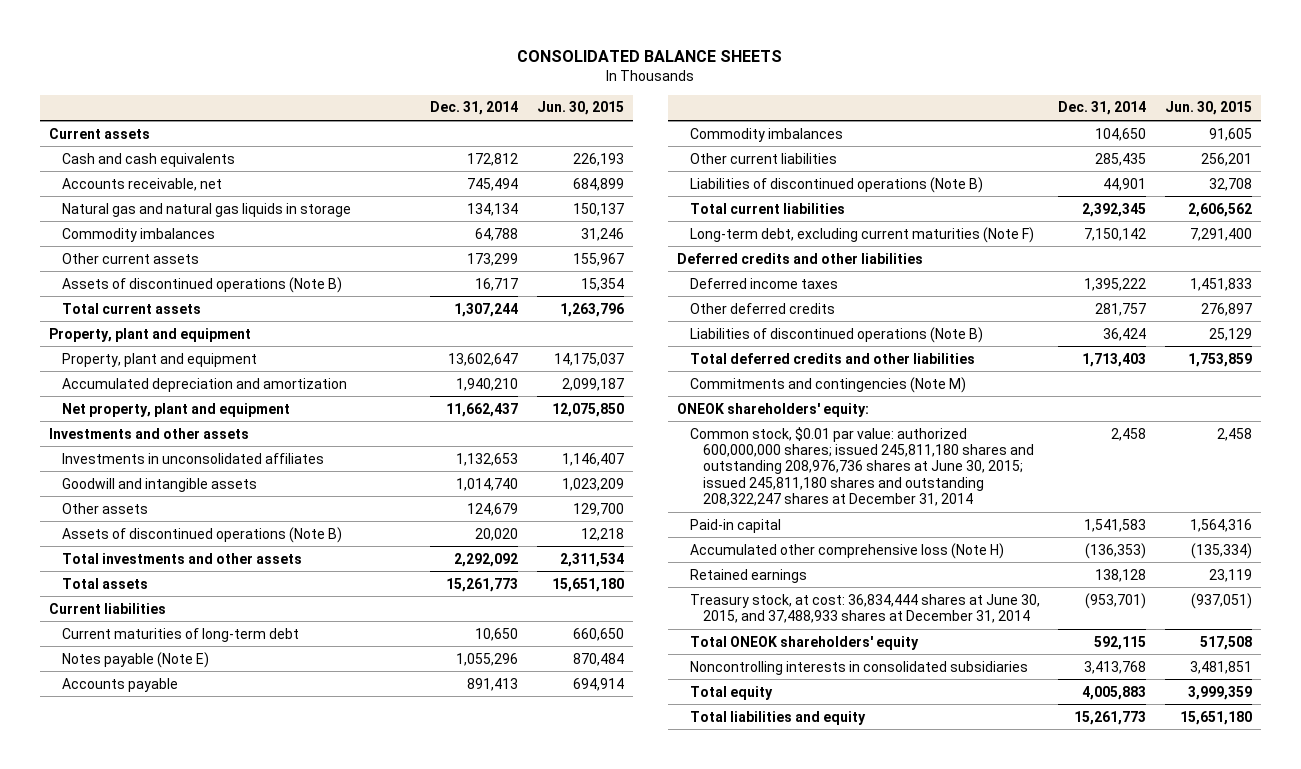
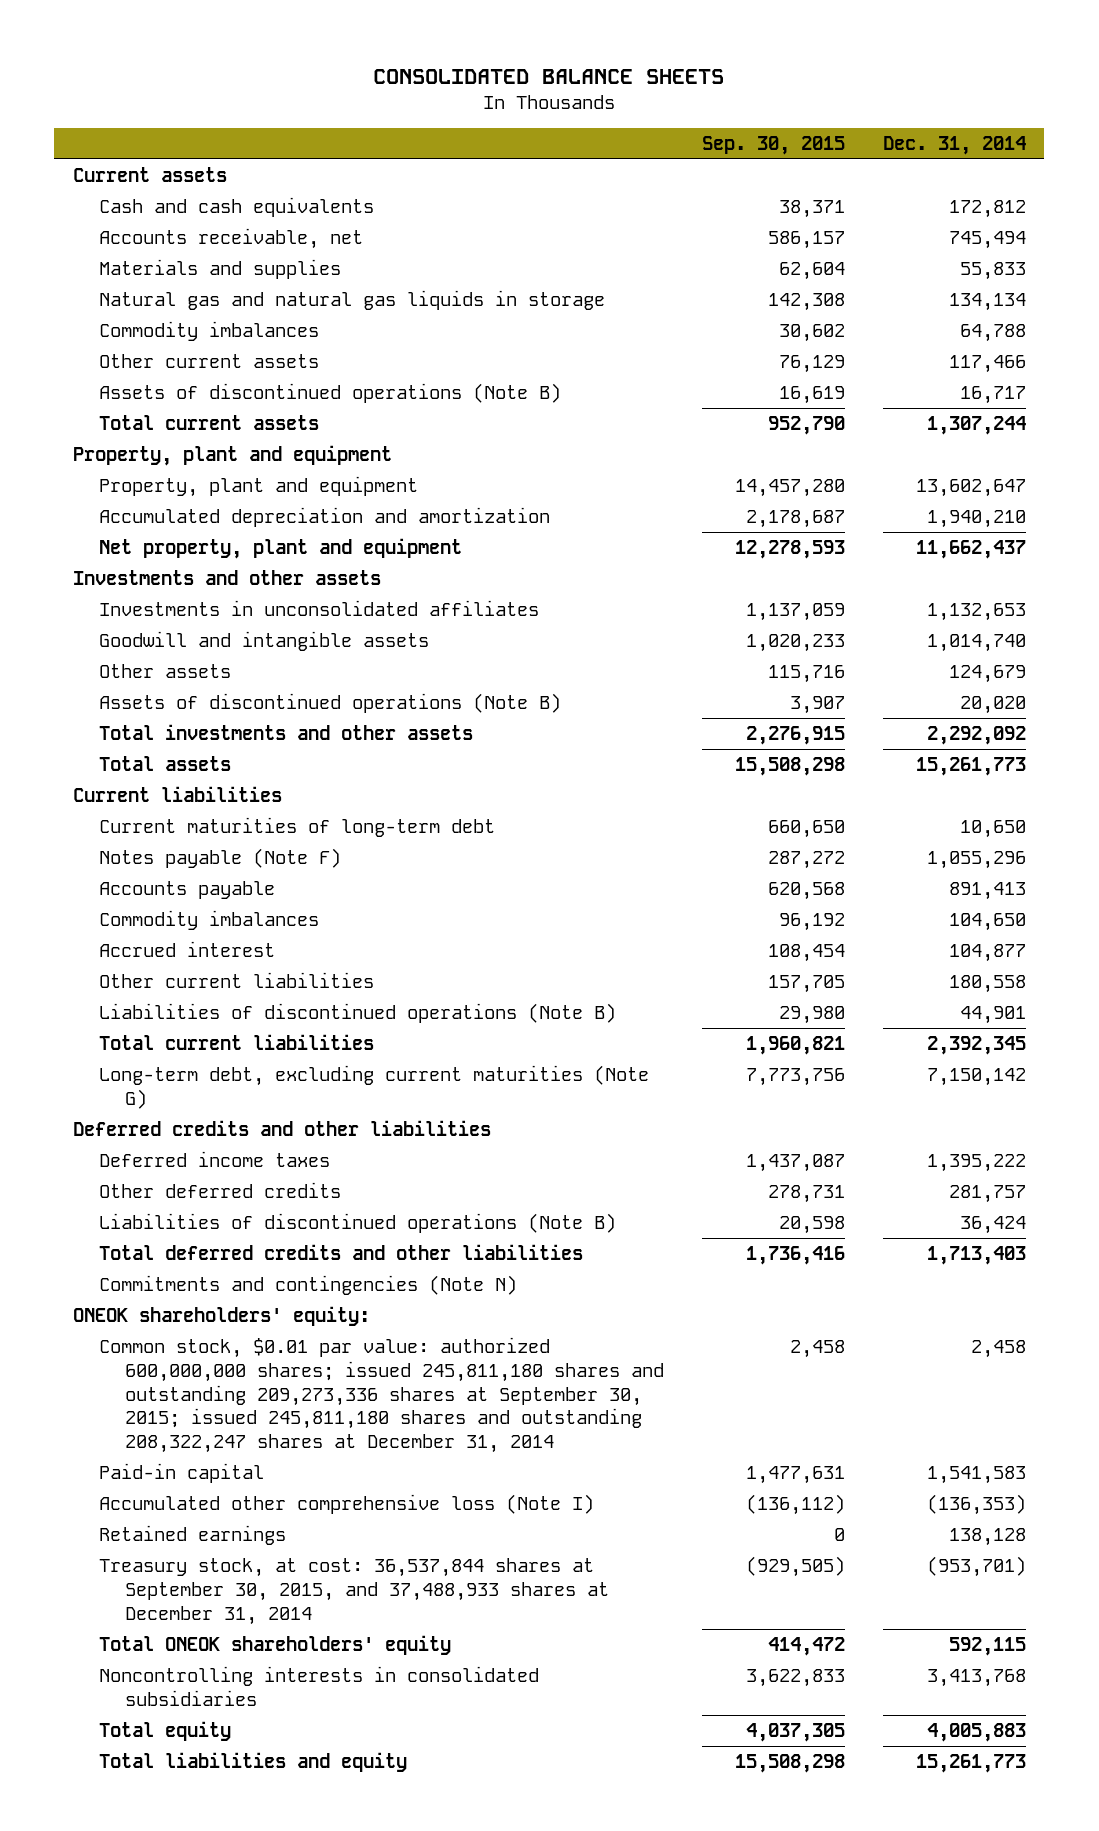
[536,101,624,116] Jun. 30, 2015 -> none
none -> [701,135,845,155] Sep. 30, 2015
none -> [99,259,342,280] Materials and supplies
[467,252,519,266] 173,299 -> [948,355,1026,374] 117,466
[61,651,209,668] Notes payable (Note E) -> [99,848,342,869] Notes payable (Note F)
none -> [99,941,276,958] Accrued interest
[1095,152,1147,166] 285,435 -> [948,975,1026,994] 180,558
[689,226,1034,243] Long-term debt, excluding current maturities (Note F) -> [99,1065,650,1109] Long-term debt, excluding current maturities (Note G)
[689,376,966,393] Commitments and contingencies (Note M) -> [99,1275,518,1296] Commitments and contingencies (Note N)
[689,426,1034,507] Common stock, $0.01 par value: authorized 600,000,000 shares; issued 245,811,180 shares and outstanding 208,976,736 shares at June 30, 2015; issued 245,811,180 shares and outstanding 208,322,247 shares at December 31, 2014 -> [99,1337,665,1454] Common stock, $0.01 par value: authorized 600,000,000 shares; issued 245,811,180 shares and outstanding 209,273,336 shares at September 30, 2015; issued 245,811,180 shares and outstanding 208,322,247 shares at December 31, 2014
[689,542,1004,559] Accumulated other comprehensive loss (Note H) -> [99,1494,595,1515] Accumulated other comprehensive loss (Note I)
[689,593,1040,624] Treasury stock, at cost: 36,834,444 shares at June 30, 2015, and 37,488,933 shares at December 31, 2014 -> [99,1558,610,1625] Treasury stock, at cost: 36,537,844 shares at September 30, 2015, and 37,488,933 shares at December 31, 2014

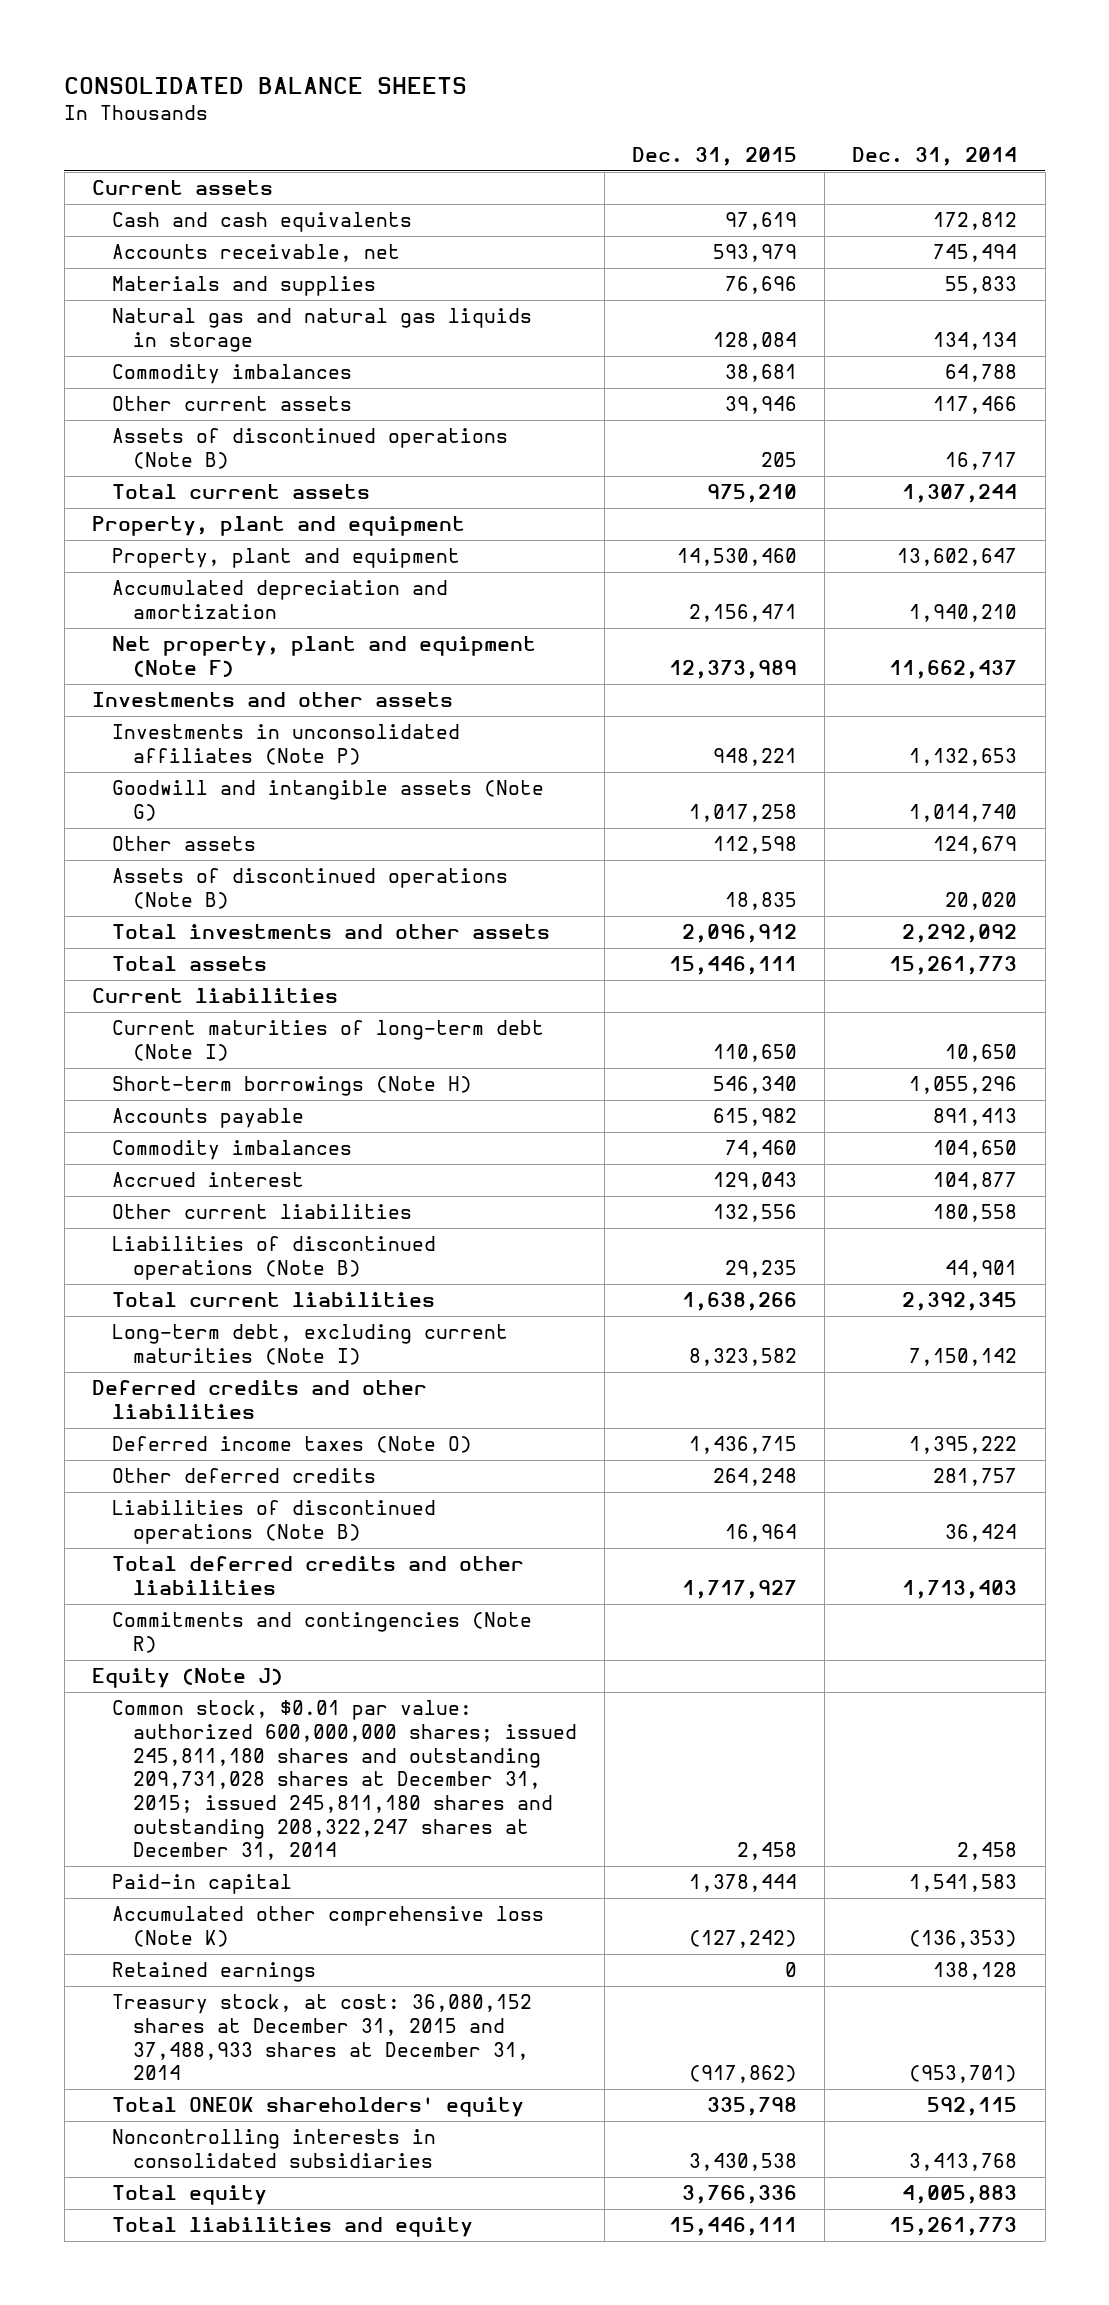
[701,135,845,155] Sep. 30, 2015 -> none
none -> [632,146,798,166] Dec. 31, 2015
[99,538,463,560] Net property, plant and equipment -> [112,636,537,677] Net property, plant and equipment (Note F)
[99,600,540,617] Investments in unconsolidated affiliates -> [112,724,461,765] Investments in unconsolidated affiliates (Note P)
[99,631,430,652] Goodwill and intangible assets -> [112,780,545,821] Goodwill and intangible assets (Note G)
[99,817,496,838] Current maturities of long-term debt -> [112,1020,545,1061] Current maturities of long-term debt (Note I)
[99,848,342,869] Notes payable (Note F) -> [112,1076,473,1097] Short-term borrowings (Note H)
[99,1065,650,1109] Long-term debt, excluding current maturities (Note G) -> [112,1324,509,1365] Long-term debt, excluding current maturities (Note I)
[99,1151,331,1168] Deferred income taxes -> [112,1436,473,1454] Deferred income taxes (Note O)
[73,1306,371,1327] ONEOK shareholders' equity: -> none
[99,1275,518,1296] Commitments and contingencies (Note N) -> [112,1612,533,1653] Commitments and contingencies (Note R)
none -> [91,1668,283,1689] Equity (Note J)
[99,1337,665,1454] Common stock, $0.01 par value: authorized 600,000,000 shares; issued 245,811,180 shares and outstanding 209,273,336 shares at September 30, 2015; issued 245,811,180 shares and outstanding 208,322,247 shares at December 31, 2014 -> [112,1700,578,1861] Common stock, $0.01 par value: authorized 600,000,000 shares; issued 245,811,180 shares and outstanding 209,731,028 shares at December 31, 2015; issued 245,811,180 shares and outstanding 208,322,247 shares at December 31, 2014
[99,1494,595,1515] Accumulated other comprehensive loss (Note I) -> [112,1906,545,1947] Accumulated other comprehensive loss (Note K)
[99,1558,610,1625] Treasury stock, at cost: 36,537,844 shares at September 30, 2015, and 37,488,933 shares at December 31, 2014 -> [112,1994,533,2081] Treasury stock, at cost: 36,080,152 shares at December 31, 2015 and 37,488,933 shares at December 31, 2014

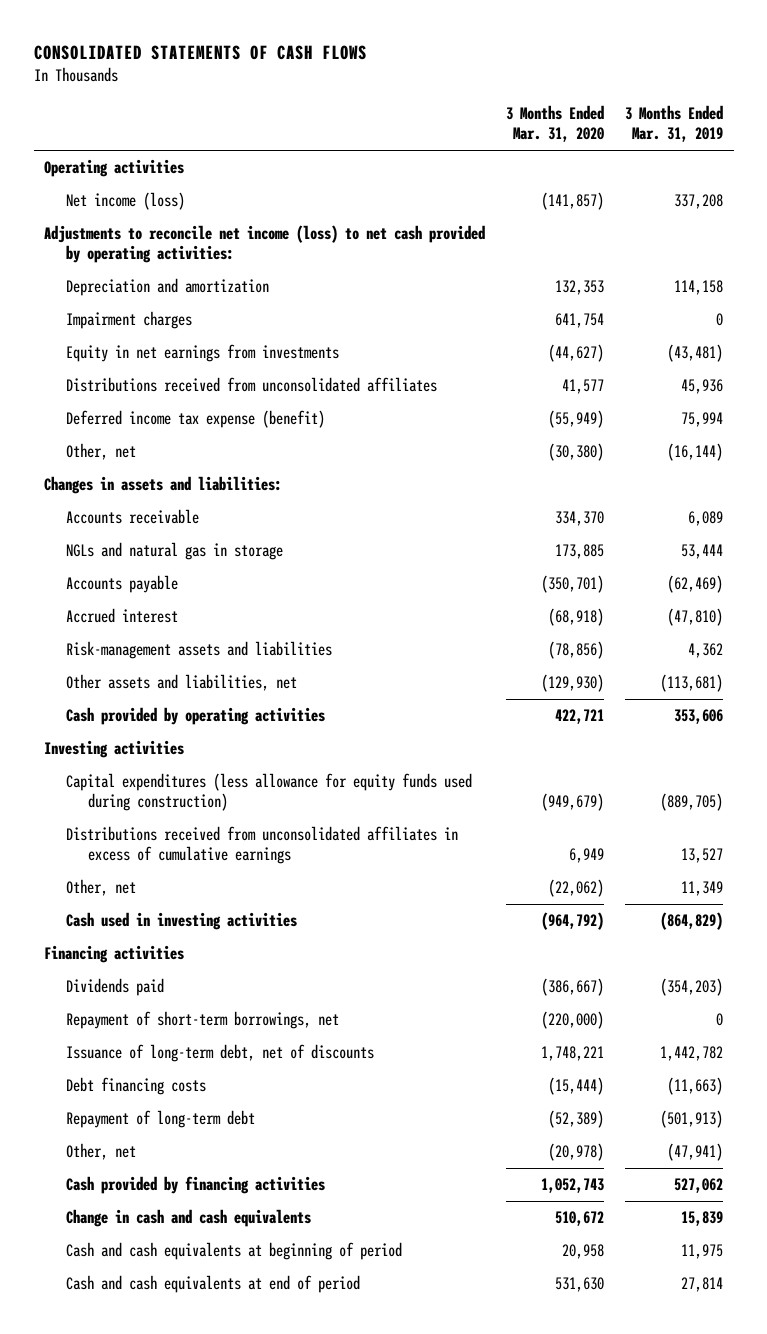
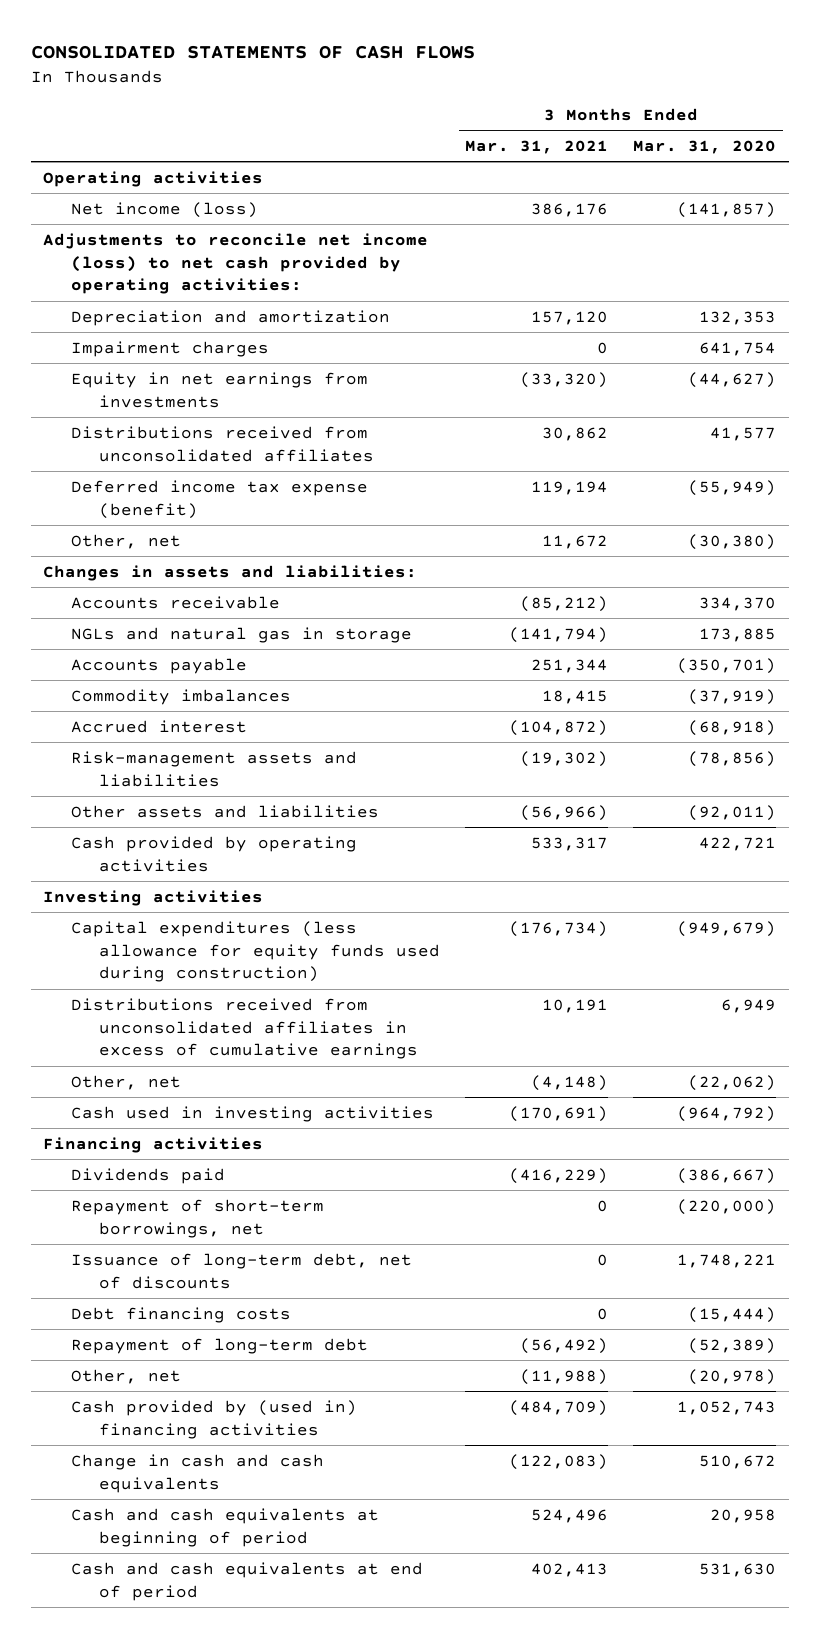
[625,105,724,143] 3 Months Ended Mar. 31, 2019 -> none
none -> [465,140,609,155] Mar. 31, 2021
none -> [71,688,292,705] Commodity imbalances
[66,674,298,692] Other assets and liabilities, net -> [71,804,380,818] Other assets and liabilities
[541,674,605,693] (129,930) -> [688,804,777,821] (92,011)
[66,1176,326,1195] Cash provided by financing activities -> [71,1399,358,1439] Cash provided by (used in) financing activities

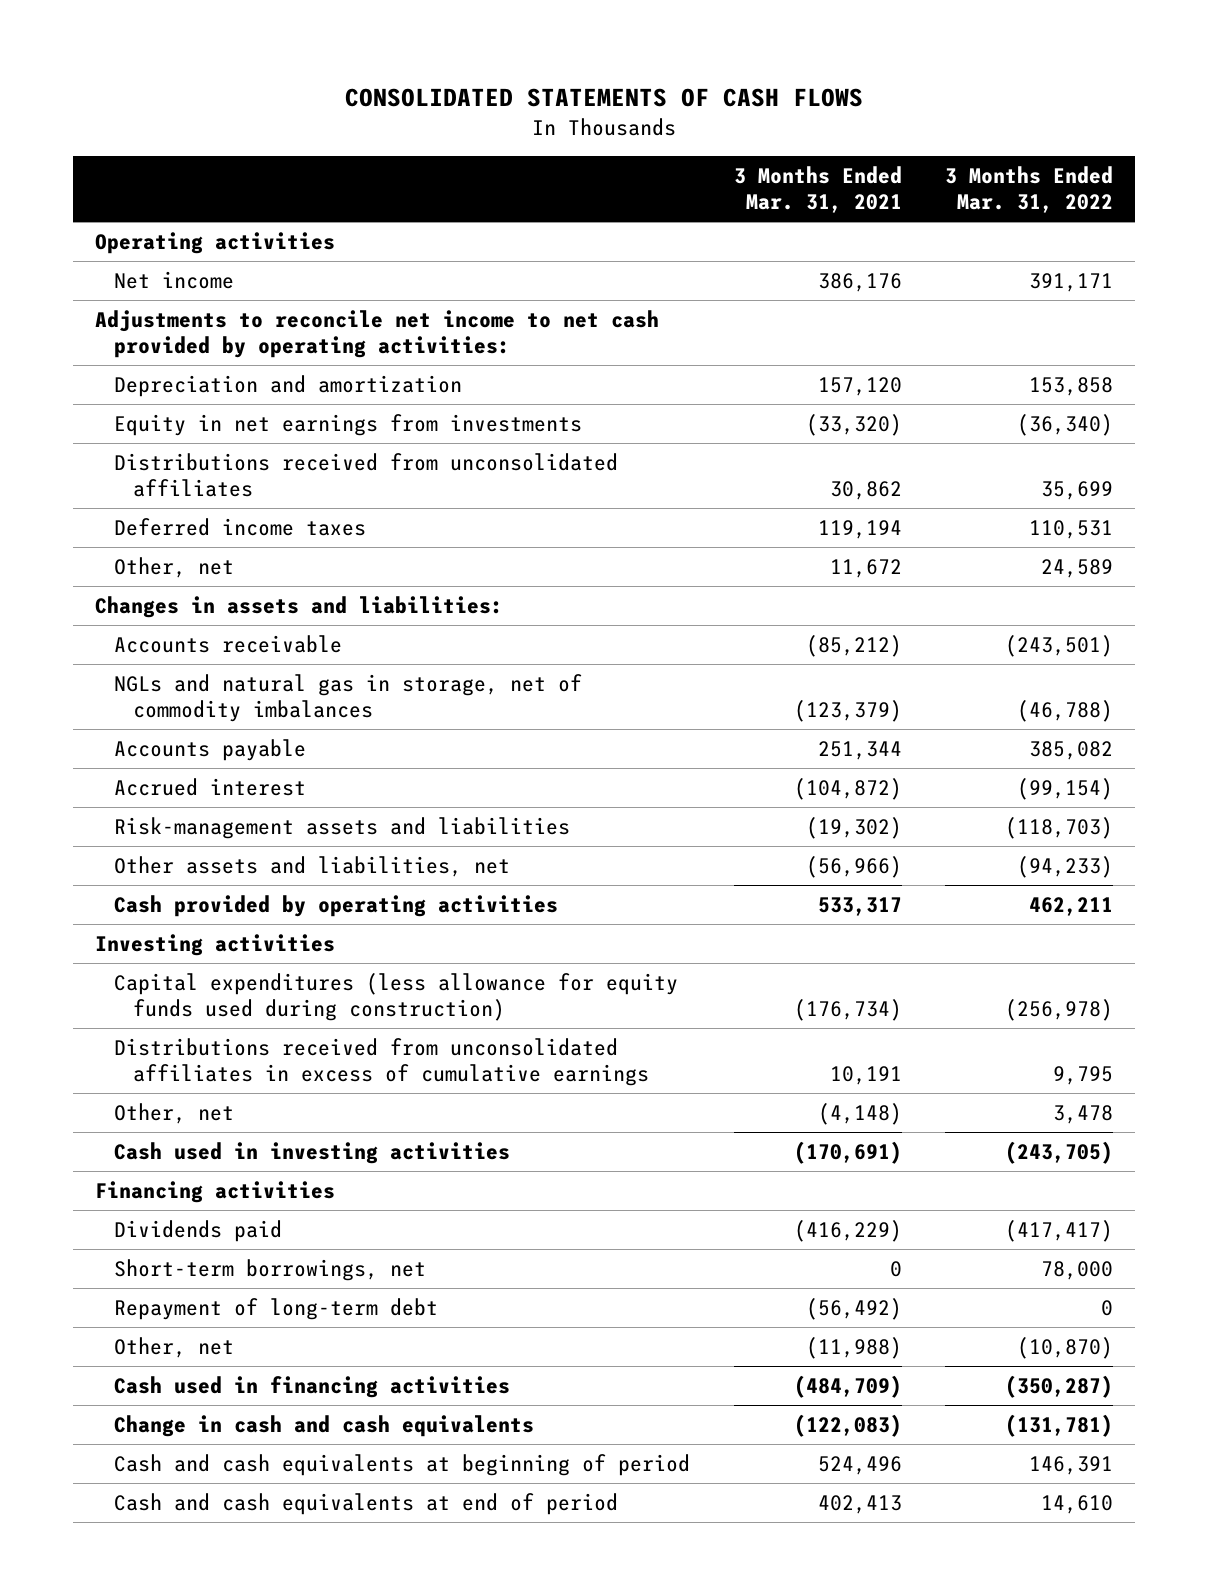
[633,140,777,155] Mar. 31, 2020 -> none
none -> [945,165,1114,214] 3 Months Ended Mar. 31, 2022
[71,201,259,218] Net income (loss) -> [114,270,235,289] Net income
[43,232,429,295] Adjustments to reconcile net income (loss) to net cash provided by operating activities: -> [95,309,660,359] Adjustments to reconcile net income to net cash provided by operating activities:
[71,340,270,357] Impairment charges -> none
[71,479,369,519] Deferred income tax expense (benefit) -> [114,517,367,536] Deferred income taxes
[71,626,413,643] NGLs and natural gas in storage -> [114,673,583,723] NGLs and natural gas in storage, net of commodity imbalances
[509,626,609,643] (141,794) -> [793,700,902,723] (123,379)
[71,688,292,705] Commodity imbalances -> none
[71,804,380,818] Other assets and liabilities -> [114,855,511,877] Other assets and liabilities, net
[71,1252,413,1289] Issuance of long-term debt, net of discounts -> none
[71,1306,292,1323] Debt financing costs -> none
[71,1198,325,1238] Repayment of short-term borrowings, net -> [114,1258,427,1281] Short-term borrowings, net
[71,1399,358,1439] Cash provided by (used in) financing activities -> [114,1375,511,1398] Cash used in financing activities

